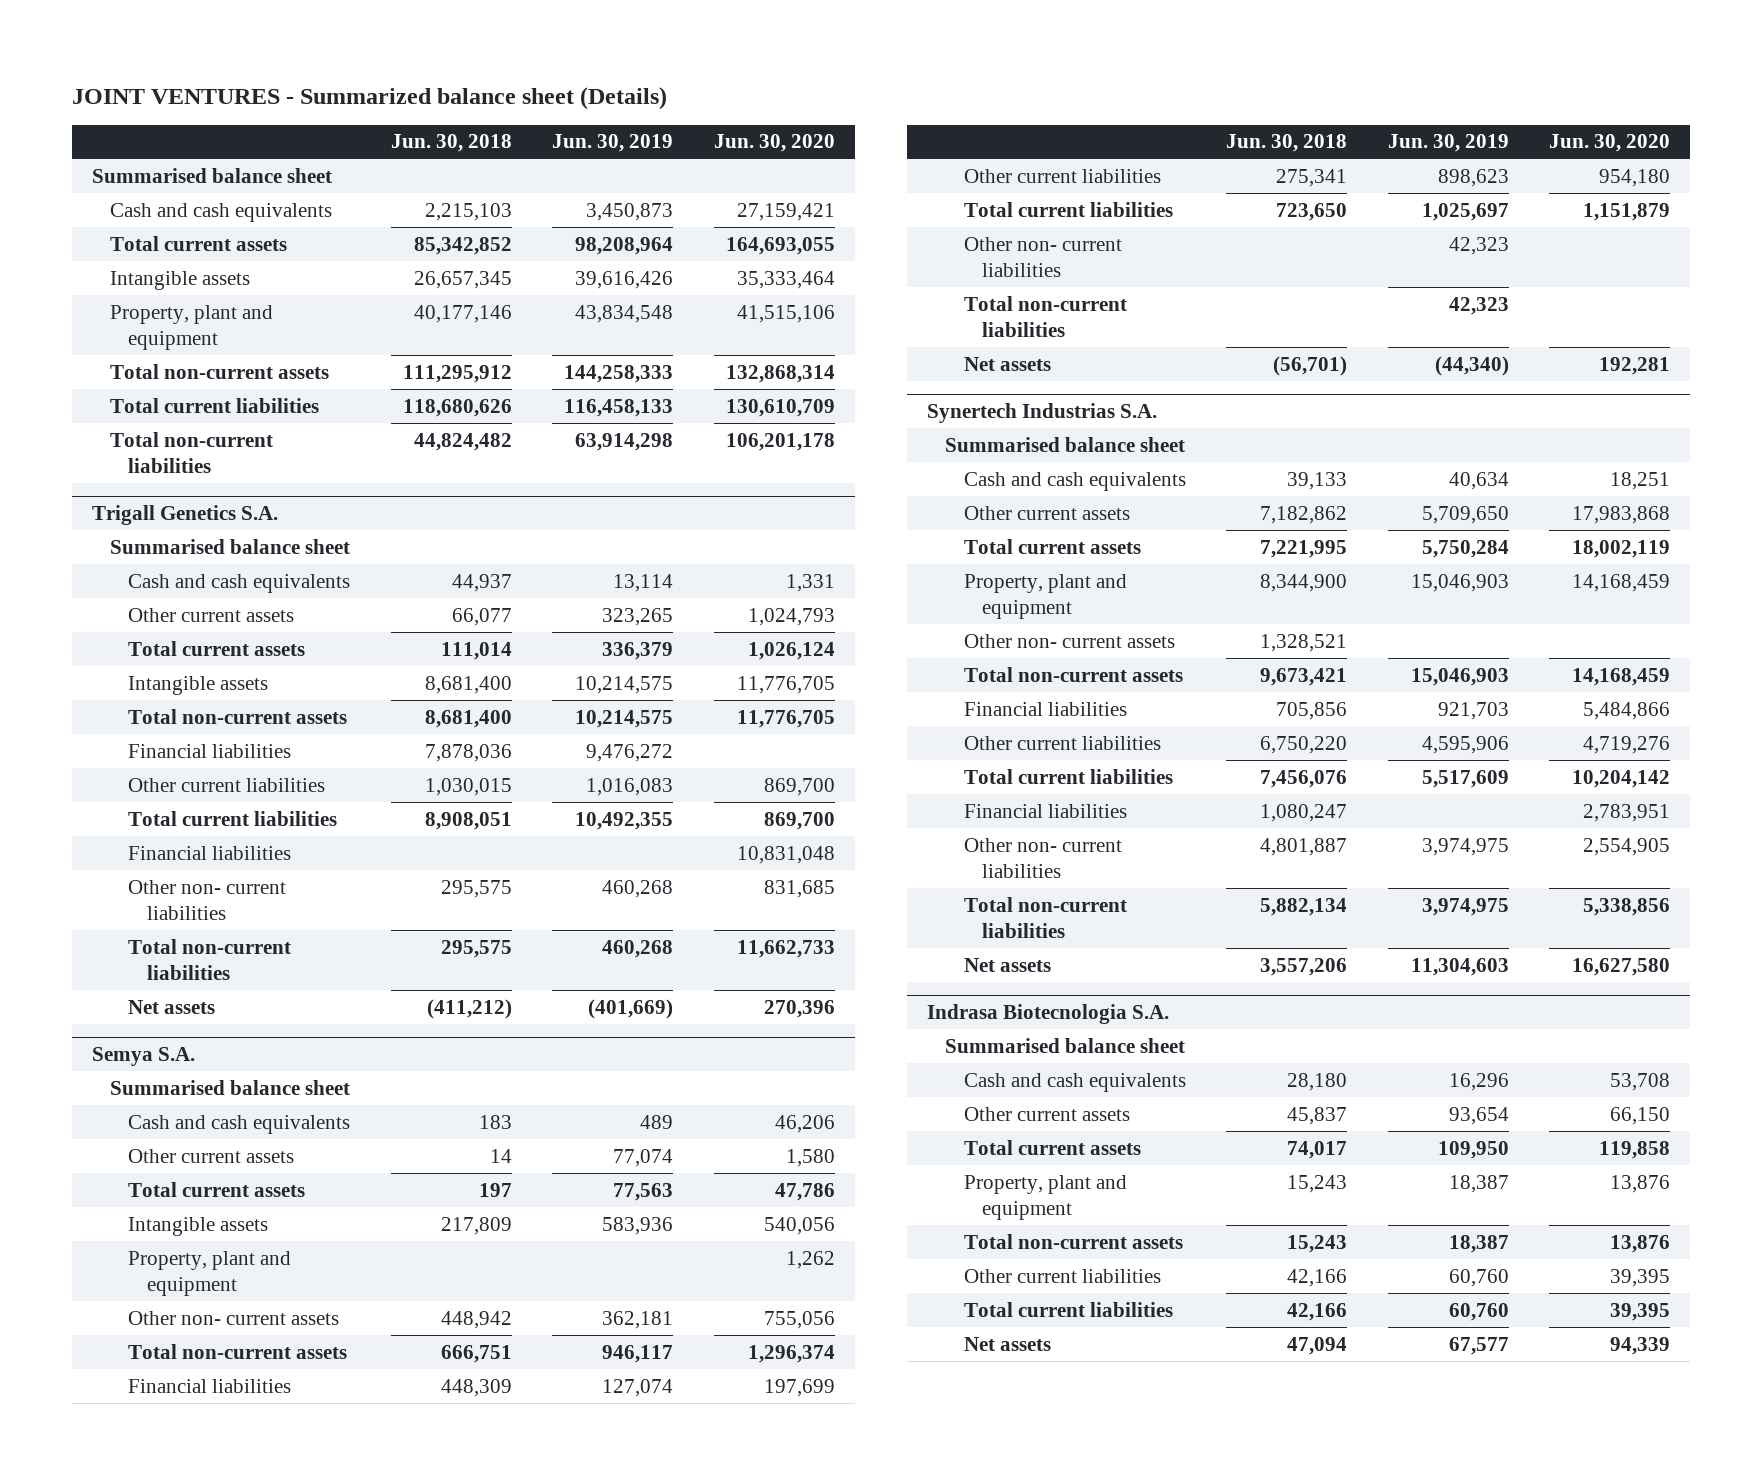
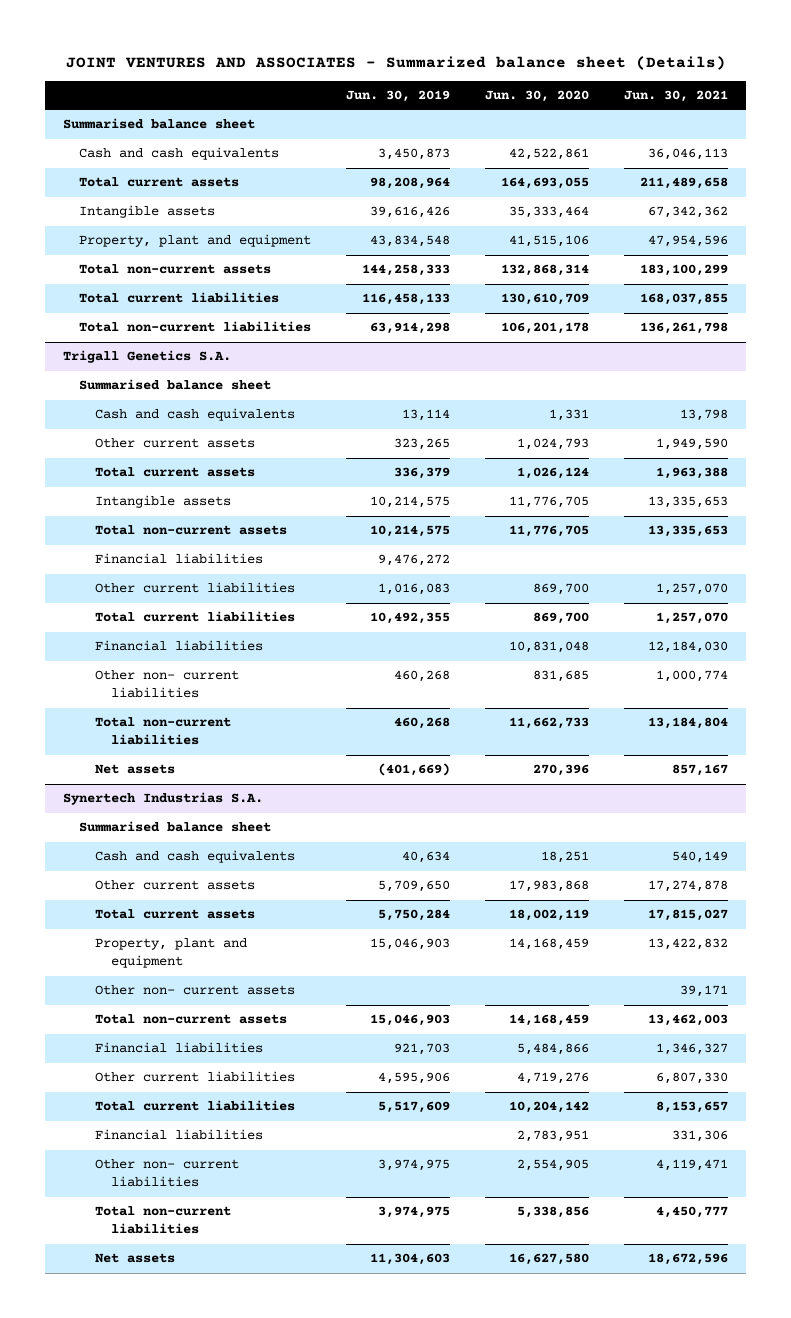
[71,86,667,110] JOINT VENTURES - Summarized balance sheet (Details) -> [65,55,726,70] JOINT VENTURES AND ASSOCIATES - Summarized balance sheet (Details)
[390,134,512,153] Jun. 30, 2018 -> none
none -> [624,89,729,102] Jun. 30, 2021
[736,202,835,221] 27,159,421 -> [509,148,590,161] 42,522,861
[91,1046,195,1066] Semya S.A. -> none
[110,1079,351,1095] Summarised balance sheet -> none
[128,1114,351,1134] Cash and cash equivalents -> none
[128,1148,295,1163] Other current assets -> none
[128,1181,306,1197] Total current assets -> none
[128,1216,269,1236] Intangible assets -> none
[128,1250,292,1296] Property, plant and equipment -> none
[128,1310,340,1325] Other non- current assets -> none
[128,1343,348,1359] Total non-current assets -> none
[128,1378,292,1393] Financial liabilities -> none
[963,168,1161,183] Other current liabilities -> none
[963,201,1173,217] Total current liabilities -> none
[963,236,1122,277] Other non- current liabilities -> none
[963,295,1127,337] Total non-current liabilities -> none
[963,356,1051,371] Net assets -> none
[927,1003,1170,1024] Indrasa Biotecnologia S.A. -> none
[945,1037,1186,1053] Summarised balance sheet -> none
[963,1072,1186,1092] Cash and cash equivalents -> none
[963,1106,1130,1121] Other current assets -> none
[963,1139,1141,1155] Total current assets -> none
[963,1174,1127,1220] Property, plant and equipment -> none
[963,1233,1183,1249] Total non-current assets -> none
[963,1268,1161,1283] Other current liabilities -> none
[963,1301,1173,1317] Total current liabilities -> none
[963,1336,1051,1351] Net assets -> none

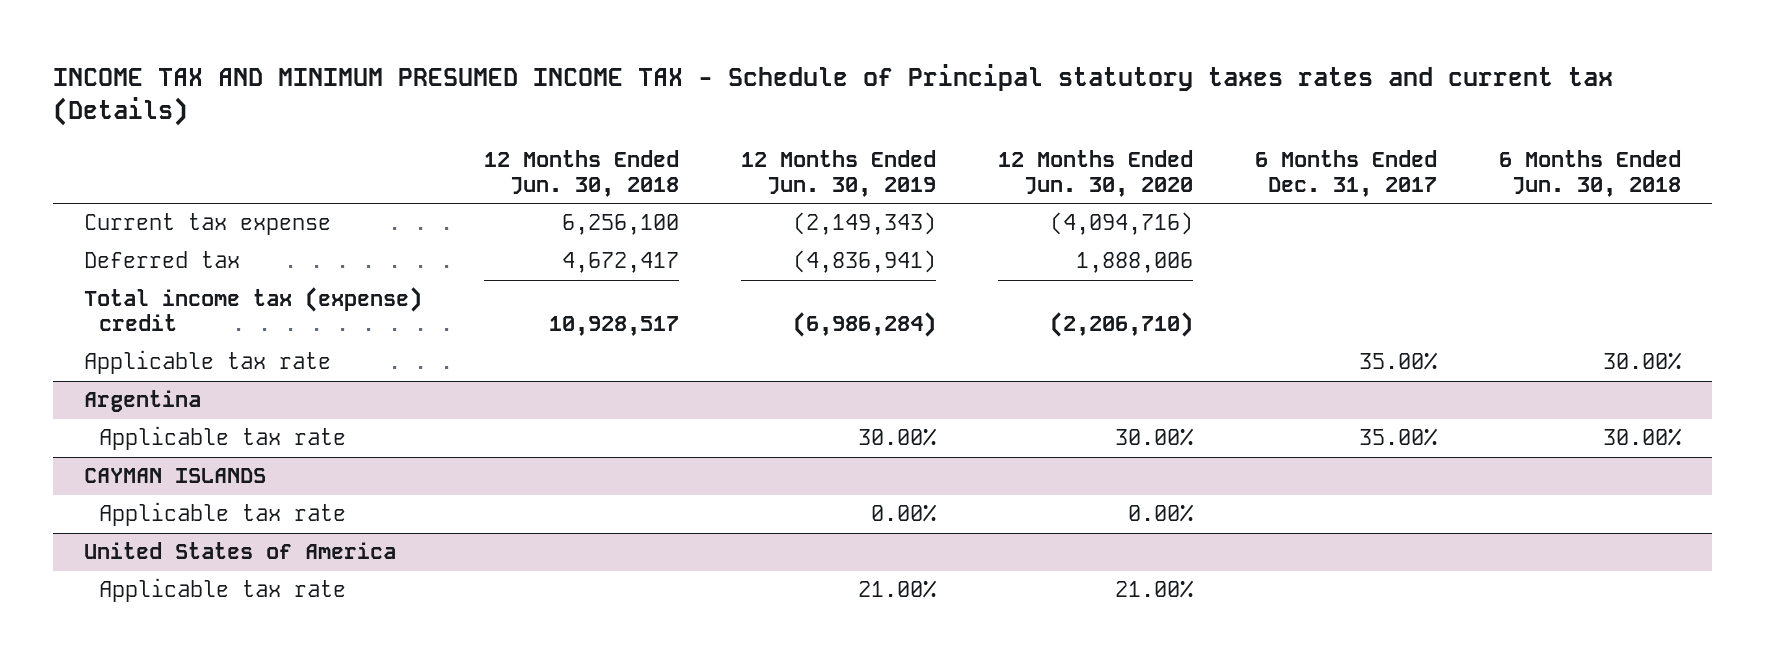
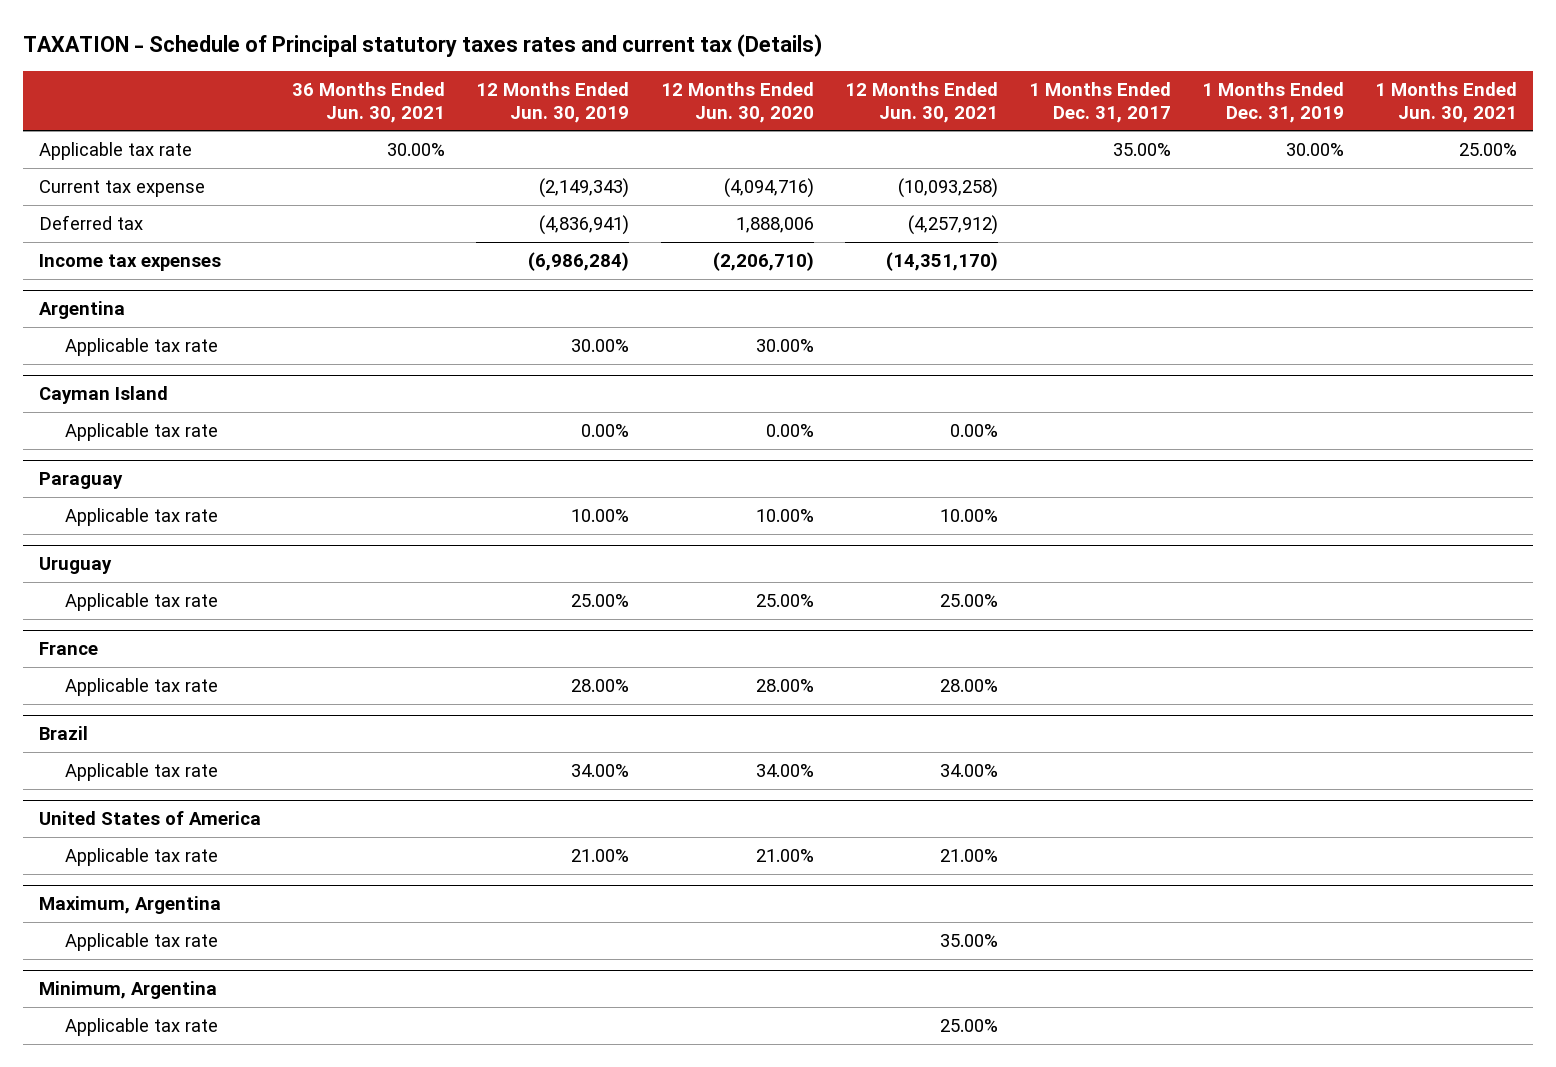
[52,63,1613,127] INCOME TAX AND MINIMUM PRESUMED INCOME TAX - Schedule of Principal statutory taxes rates and current tax (Details) -> [23,34,823,58] TAXATION - Schedule of Principal statutory taxes rates and current tax (Details)
[483,149,679,197] 12 Months Ended Jun. 30, 2018 -> none
[1254,149,1437,197] 6 Months Ended Dec. 31, 2017 -> none
[1498,149,1681,197] 6 Months Ended Jun. 30, 2018 -> none
none -> [292,82,446,123] 36 Months Ended Jun. 30, 2021
none -> [844,82,998,123] 12 Months Ended Jun. 30, 2021
none -> [1029,82,1172,123] 1 Months Ended Dec. 31, 2017
none -> [1202,82,1345,123] 1 Months Ended Dec. 31, 2019
none -> [1375,82,1518,123] 1 Months Ended Jun. 30, 2021
[83,350,331,375] Applicable tax rate -> [38,142,192,161] Applicable tax rate
[83,287,422,332] Total income tax (expense) credit -> [38,254,221,272] Income tax expenses
[83,468,266,484] CAYMAN ISLANDS -> [38,386,168,405] Cayman Island
none -> [38,472,123,490] Paraguay
none -> [65,508,219,527] Applicable tax rate
none -> [38,557,112,575] Uruguay
none -> [65,593,219,612] Applicable tax rate
none -> [38,642,98,656] France
none -> [65,678,219,697] Applicable tax rate
none -> [38,726,88,741] Brazil
none -> [65,763,219,782] Applicable tax rate
none -> [38,896,221,915] Maximum, Argentina
none -> [65,933,219,952] Applicable tax rate
none -> [38,981,217,1000] Minimum, Argentina
none -> [65,1018,219,1037] Applicable tax rate

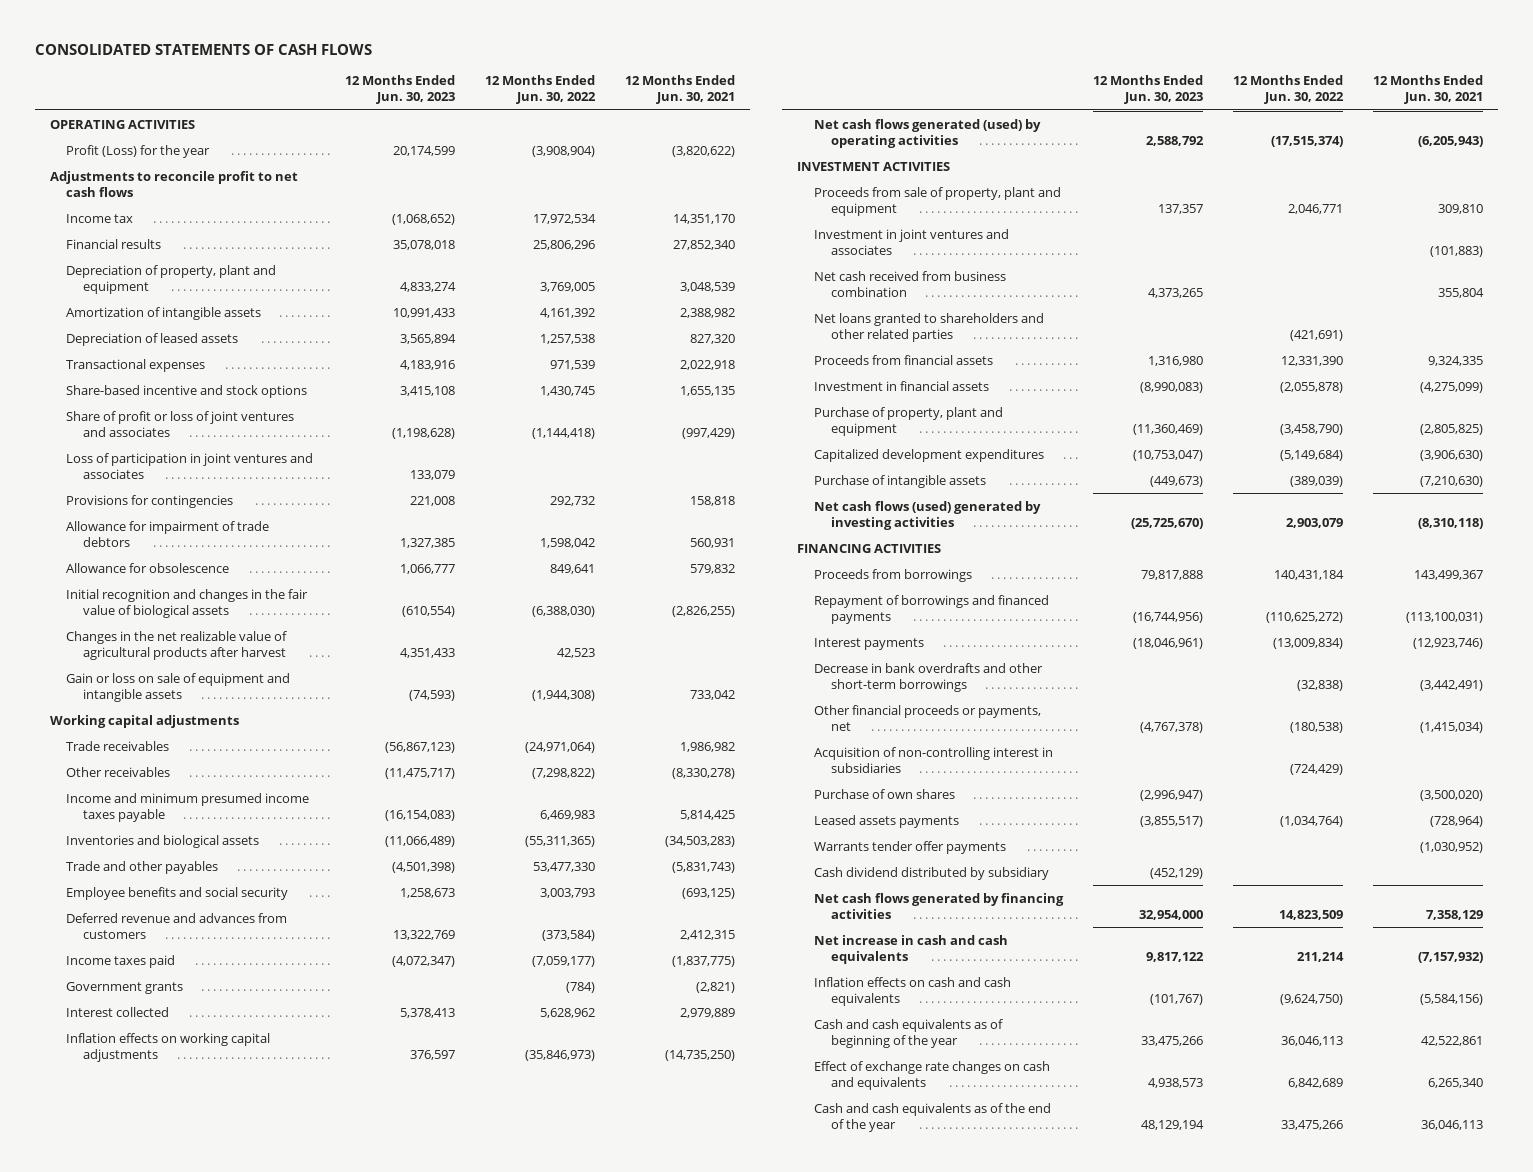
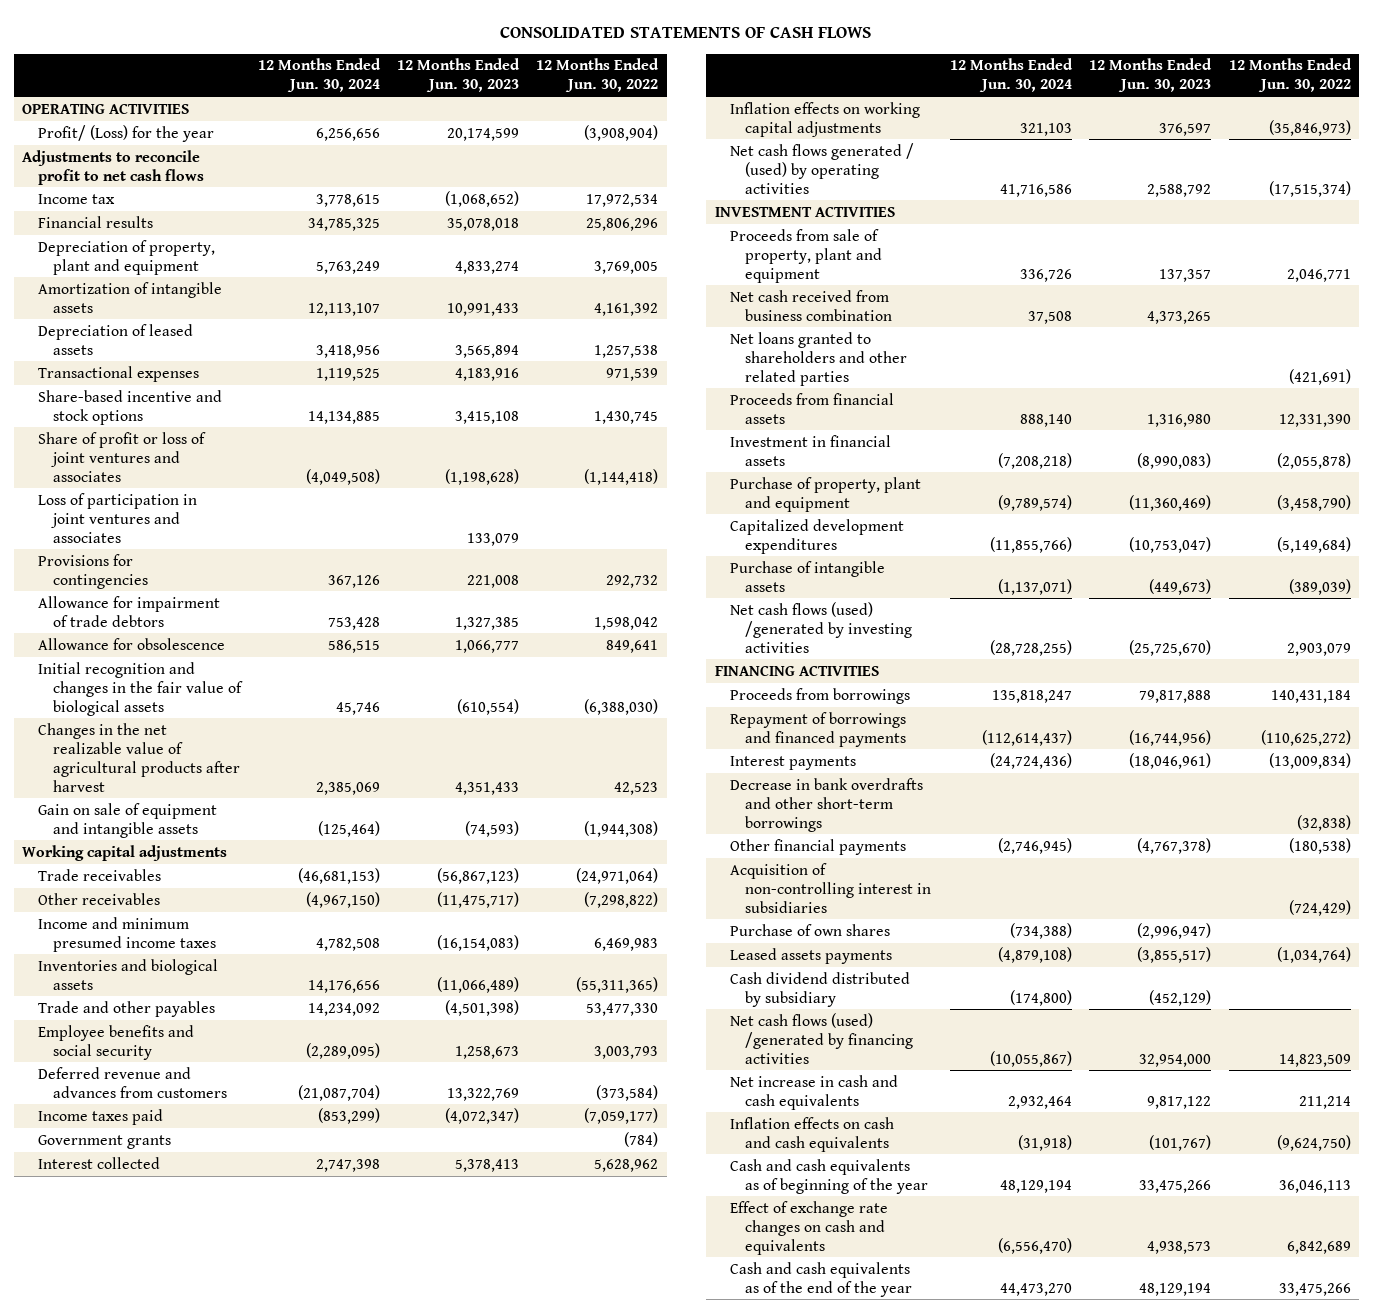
[625,75,736,105] 12 Months Ended Jun. 30, 2021 -> none
none -> [258,58,382,93] 12 Months Ended Jun. 30, 2024
[66,144,211,158] Profit (Loss) for the year -> [37,124,214,142] Profit/ (Loss) for the year
[66,672,291,702] Gain or loss on sale of equipment and intangible assets -> [37,802,217,838] Gain on sale of equipment and intangible assets
[66,792,310,822] Income and minimum presumed income taxes payable -> [37,916,216,952] Income and minimum presumed income taxes
[813,118,1041,148] Net cash flows generated (used) by operating activities -> [729,142,914,194] Net cash flows generated / (used) by operating activities
[813,228,1009,255] Investment in joint ventures and associates -> none
[813,500,1041,530] Net cash flows (used) generated by investing activities -> [729,601,913,653] Net cash flows (used) /generated by investing activities
[813,704,1041,731] Other financial proceeds or payments, net -> [729,838,906,855] Other financial payments
[813,840,1006,854] Warrants tender offer payments -> none
[813,892,1064,919] Net cash flows generated by financing activities -> [729,1012,914,1064] Net cash flows (used) /generated by financing activities

